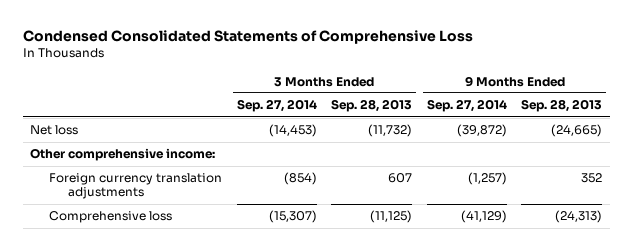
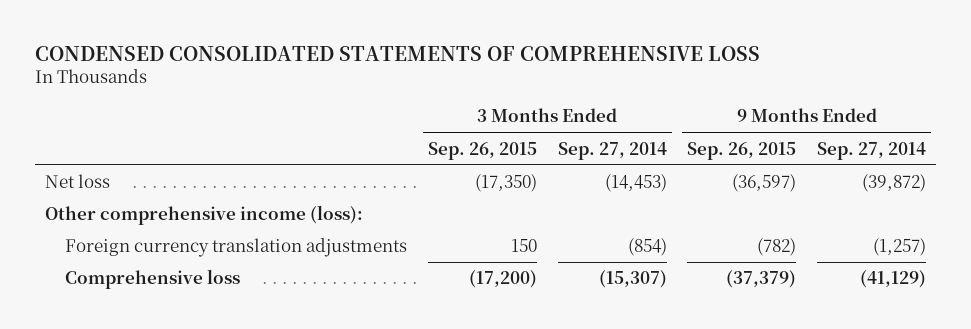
[22,30,473,45] Condensed Consolidated Statements of Comprehensive Loss -> [34,45,760,61] CONDENSED CONSOLIDATED STATEMENTS OF COMPREHENSIVE LOSS
[331,99,413,113] Sep. 28, 2013 -> none
[521,99,603,113] Sep. 28, 2013 -> none
none -> [427,141,537,160] Sep. 26, 2015
none -> [687,141,797,160] Sep. 26, 2015
[29,148,215,162] Other comprehensive income: -> [45,205,364,226] Other comprehensive income (loss):

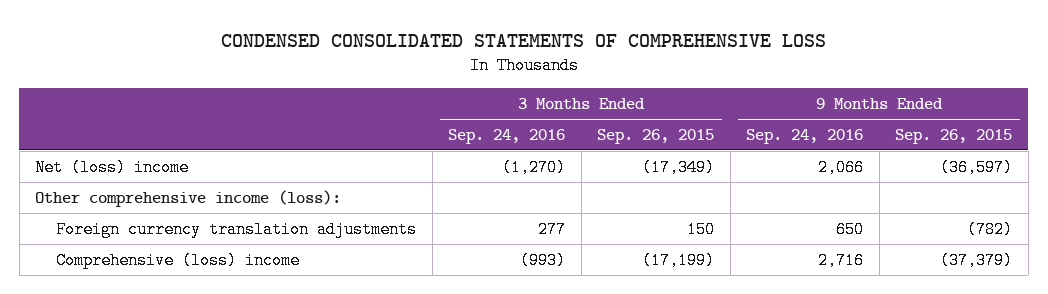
[557,141,667,160] Sep. 27, 2014 -> none
[817,141,927,160] Sep. 27, 2014 -> none
none -> [448,128,566,144] Sep. 24, 2016
none -> [746,128,864,144] Sep. 24, 2016
[45,174,111,189] Net loss -> [35,158,190,176] Net (loss) income
[474,174,537,193] (17,350) -> [642,158,716,176] (17,349)
[65,269,241,290] Comprehensive loss -> [56,251,301,269] Comprehensive (loss) income
[468,270,537,289] (17,200) -> [642,251,716,269] (17,199)

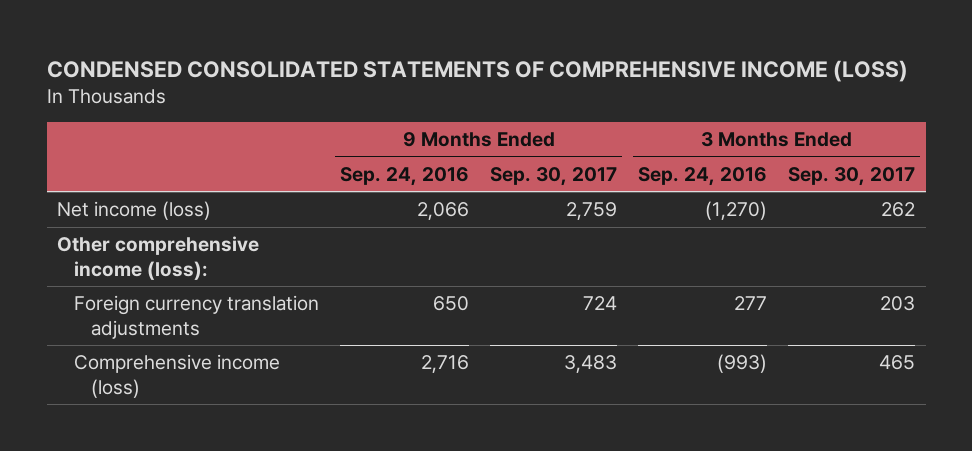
[220,33,826,47] CONDENSED CONSOLIDATED STATEMENTS OF COMPREHENSIVE LOSS -> [46,59,908,82] CONDENSED CONSOLIDATED STATEMENTS OF COMPREHENSIVE INCOME (LOSS)
[597,128,715,144] Sep. 26, 2015 -> none
[895,128,1013,144] Sep. 26, 2015 -> none
none -> [490,166,618,186] Sep. 30, 2017
none -> [788,166,916,186] Sep. 30, 2017
[35,158,190,176] Net (loss) income -> [57,201,212,221] Net income (loss)
[56,251,301,269] Comprehensive (loss) income -> [73,354,280,398] Comprehensive income (loss)

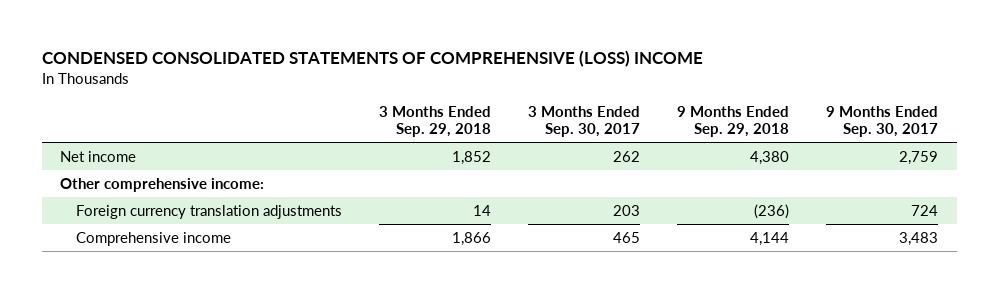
[46,59,908,82] CONDENSED CONSOLIDATED STATEMENTS OF COMPREHENSIVE INCOME (LOSS) -> [41,50,703,68] CONDENSED CONSOLIDATED STATEMENTS OF COMPREHENSIVE (LOSS) INCOME
[340,166,470,186] Sep. 24, 2016 -> none
[638,166,768,186] Sep. 24, 2016 -> none
none -> [379,106,492,138] 3 Months Ended Sep. 29, 2018
none -> [677,106,790,138] 9 Months Ended Sep. 29, 2018
[57,201,212,221] Net income (loss) -> [60,150,137,162] Net income
[57,236,260,280] Other comprehensive income (loss): -> [60,177,265,192] Other comprehensive income:
[73,354,280,398] Comprehensive income (loss) -> [76,231,232,246] Comprehensive income

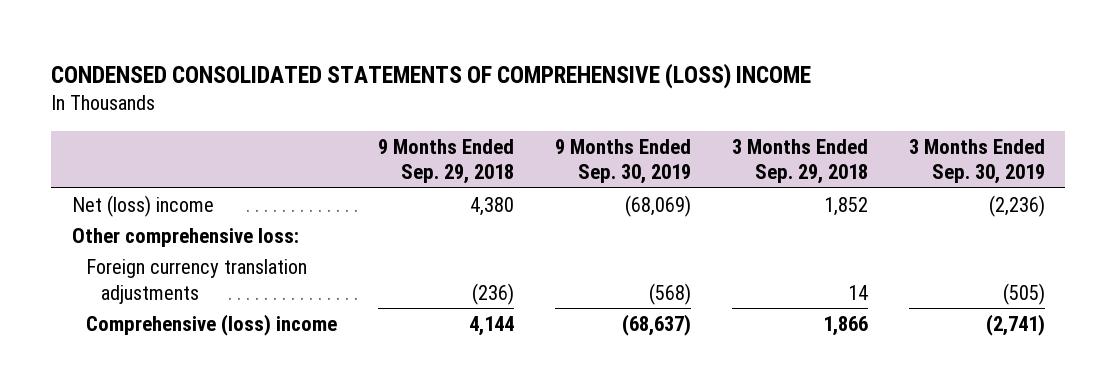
[528,106,641,138] 3 Months Ended Sep. 30, 2017 -> none
[826,106,939,138] 9 Months Ended Sep. 30, 2017 -> none
none -> [555,138,692,185] 9 Months Ended Sep. 30, 2019
none -> [908,138,1045,185] 3 Months Ended Sep. 30, 2019
[60,150,137,162] Net income -> [71,194,214,217] Net (loss) income
[60,177,265,192] Other comprehensive income: -> [71,227,299,247] Other comprehensive loss:
[76,231,232,246] Comprehensive income -> [86,313,338,336] Comprehensive (loss) income

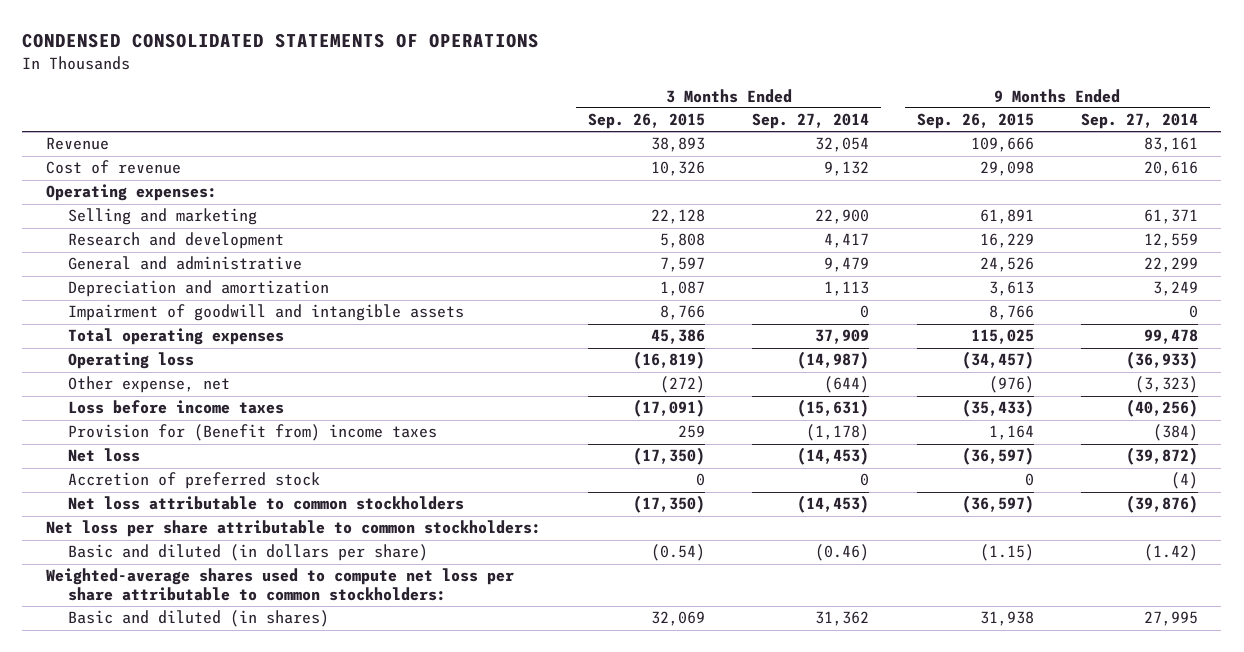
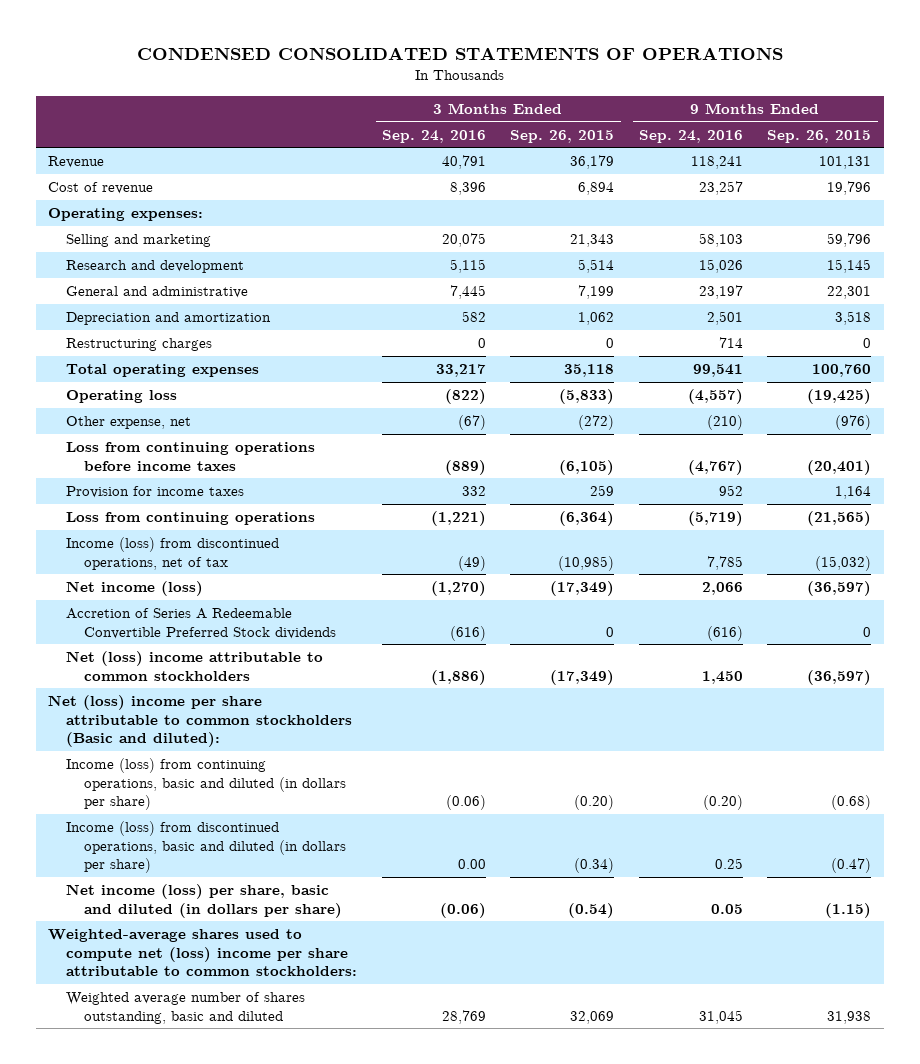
[752,113,870,130] Sep. 27, 2014 -> none
[1080,113,1198,130] Sep. 27, 2014 -> none
none -> [381,129,486,143] Sep. 24, 2016
none -> [638,129,743,143] Sep. 24, 2016
[651,137,706,153] 38,893 -> [570,155,615,170] 36,179
[970,137,1034,153] 109,666 -> [819,156,872,170] 101,131
[651,161,706,177] 10,326 -> [578,182,615,196] 6,894
[979,161,1034,177] 29,098 -> [827,181,872,196] 19,796
[68,304,465,322] Impairment of goodwill and intangible assets -> none
[651,209,706,225] 22,128 -> [570,234,615,248] 21,343
[979,209,1034,225] 61,891 -> [827,233,872,248] 59,796
[660,233,706,249] 5,808 -> [578,259,615,274] 5,514
[979,233,1034,249] 16,229 -> [827,259,872,274] 15,145
[660,257,706,273] 7,597 -> [578,285,615,300] 7,199
[979,257,1034,273] 24,526 -> [827,286,872,300] 22,301
[660,281,706,297] 1,087 -> [578,312,615,326] 1,062
[988,281,1034,297] 3,613 -> [835,311,872,326] 3,518
none -> [66,338,213,352] Restructuring charges
[651,329,706,345] 45,386 -> [564,364,615,378] 35,118
[970,329,1034,345] 115,025 -> [812,364,872,378] 100,760
[633,351,706,370] (16,819) -> [559,389,615,405] (5,833)
[961,351,1034,370] (34,457) -> [807,389,872,405] (19,425)
[68,472,321,490] Accretion of preferred stock -> none
[68,400,285,415] Loss before income taxes -> [66,442,316,471] Loss from continuing operations before income taxes
[633,399,706,418] (17,091) -> [559,459,615,475] (6,105)
[961,399,1034,418] (35,433) -> [807,459,872,475] (20,401)
[68,424,438,442] Provision for (Benefit from) income taxes -> [66,486,245,499] Provision for income taxes
none -> [66,512,316,526] Loss from continuing operations
none -> [66,537,280,570] Income (loss) from discontinued operations, net of tax
[68,448,141,463] Net loss -> [66,581,204,597] Net income (loss)
[633,447,706,466] (17,350) -> [550,581,615,597] (17,349)
none -> [66,608,337,639] Accretion of Series A Redeemable Convertible Preferred Stock dividends
[68,496,465,511] Net loss attributable to common stockholders -> [66,651,324,681] Net (loss) income attributable to common stockholders
[633,495,706,514] (17,350) -> [550,669,615,685] (17,349)
[45,520,541,538] Net loss per share attributable to common stockholders: -> [48,695,353,748] Net (loss) income per share attributable to common stockholders (Basic and diluted):
none -> [66,758,347,811] Income (loss) from continuing operations, basic and diluted (in dollars per share)
none -> [66,821,347,874] Income (loss) from discontinued operations, basic and diluted (in dollars per share)
[68,544,429,562] Basic and diluted (in dollars per share) -> [66,884,343,918] Net income (loss) per share, basic and diluted (in dollars per share)
[45,568,514,601] Weighted-average shares used to compute net loss per share attributable to common stockholders: -> [48,929,358,977] Weighted-average shares used to compute net (loss) income per share attributable to common stockholders:
[68,610,330,628] Basic and diluted (in shares) -> [66,992,306,1024] Weighted average number of shares outstanding, basic and diluted

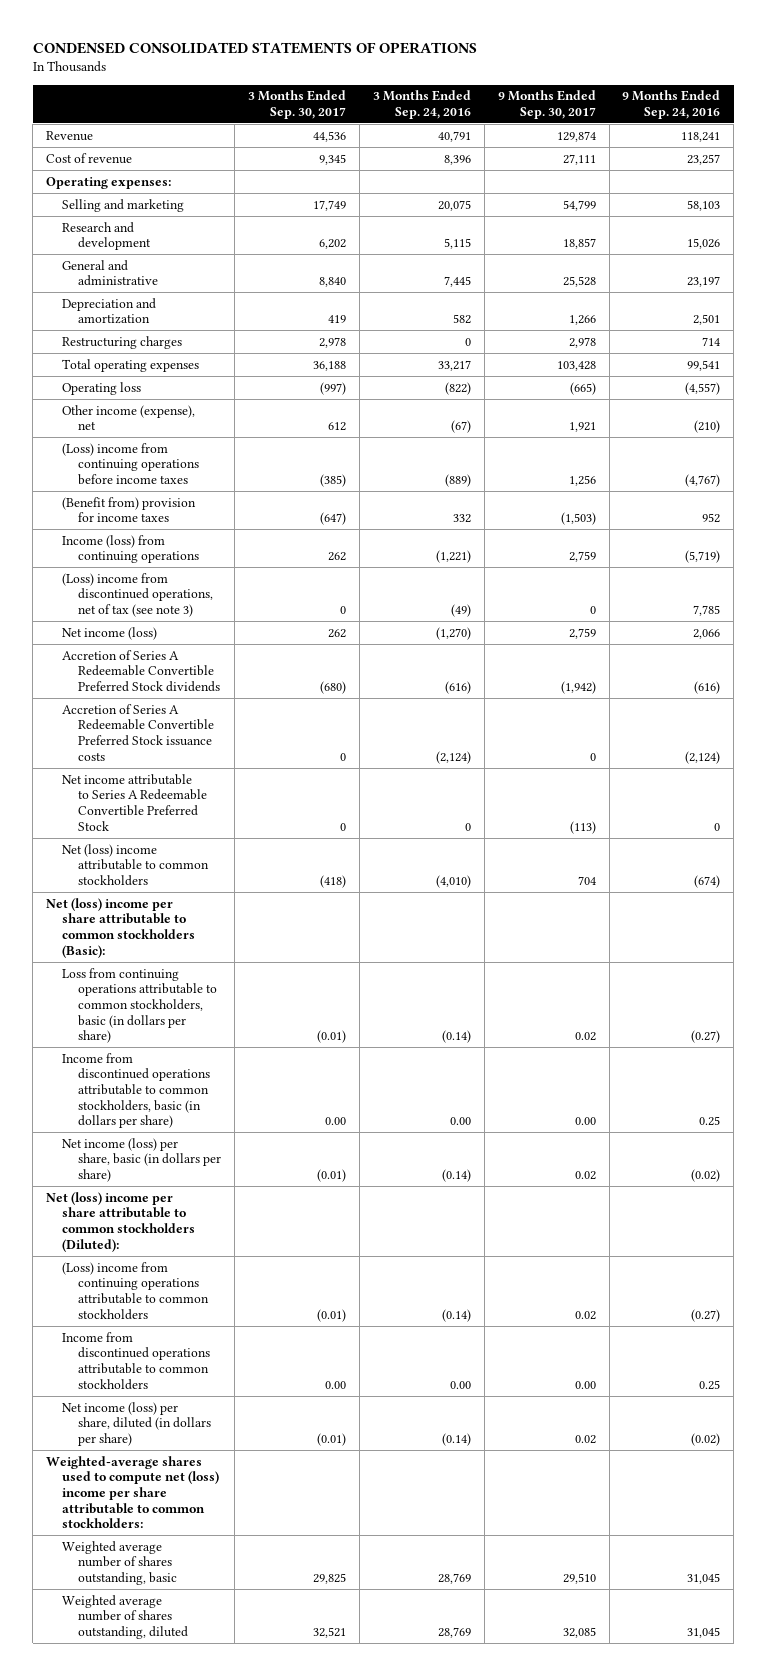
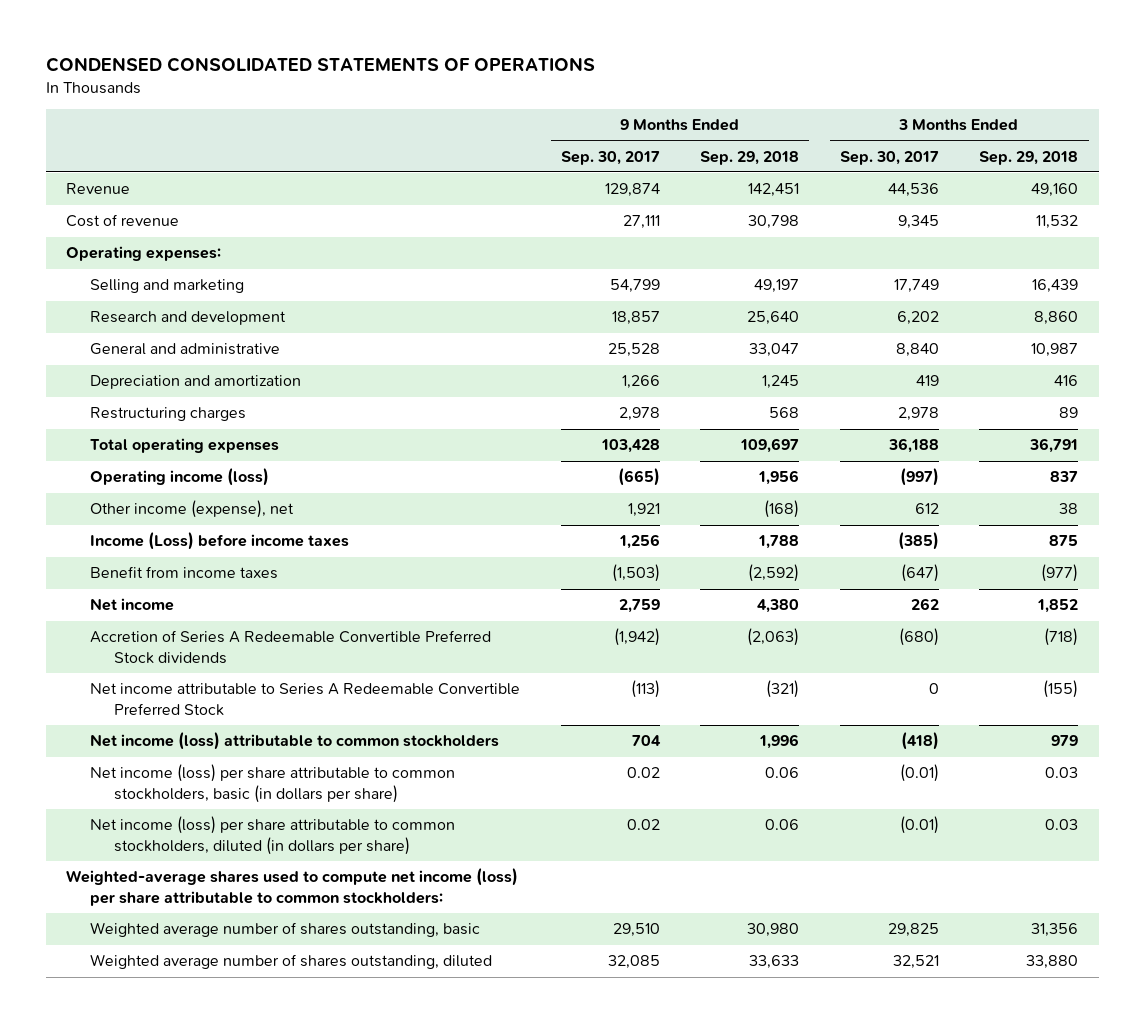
[372,90,471,119] 3 Months Ended Sep. 24, 2016 -> none
[622,90,721,119] 9 Months Ended Sep. 24, 2016 -> none
none -> [700,150,800,165] Sep. 29, 2018
none -> [979,150,1079,165] Sep. 29, 2018
[62,381,142,395] Operating loss -> [90,468,270,487] Operating income (loss)
[62,534,200,564] Income (loss) from continuing operations -> none
[62,572,214,618] (Loss) income from discontinued operations, net of tax (see note 3) -> none
[62,442,200,486] (Loss) income from continuing operations before income taxes -> [90,532,350,551] Income (Loss) before income taxes
[62,496,197,523] (Benefit from) provision for income taxes -> [90,566,279,580] Benefit from income taxes
[62,626,158,640] Net income (loss) -> [90,598,175,612] Net income
[62,703,215,761] Accretion of Series A Redeemable Convertible Preferred Stock issuance costs -> none
[45,897,196,958] Net (loss) income per share attributable to common stockholders (Basic): -> none
[62,967,218,1044] Loss from continuing operations attributable to common stockholders, basic (in dollars per share) -> none
[62,1052,211,1129] Income from discontinued operations attributable to common stockholders, basic (in dollars per share) -> none
[45,1191,196,1252] Net (loss) income per share attributable to common stockholders (Diluted): -> none
[62,1261,210,1320] (Loss) income from continuing operations attributable to common stockholders -> none
[62,1331,211,1390] Income from discontinued operations attributable to common stockholders -> none
[62,843,210,887] Net (loss) income attributable to common stockholders -> [90,732,500,751] Net income (loss) attributable to common stockholders
[62,1137,222,1183] Net income (loss) per share, basic (in dollars per share) -> [90,764,456,803] Net income (loss) per share attributable to common stockholders, basic (in dollars per share)
[62,1401,212,1447] Net income (loss) per share, diluted (in dollars per share) -> [90,816,456,855] Net income (loss) per share attributable to common stockholders, diluted (in dollars per share)
[45,1455,220,1529] Weighted-average shares used to compute net (loss) income per share attributable to common stockholders: -> [65,868,518,906] Weighted-average shares used to compute net income (loss) per share attributable to common stockholders:

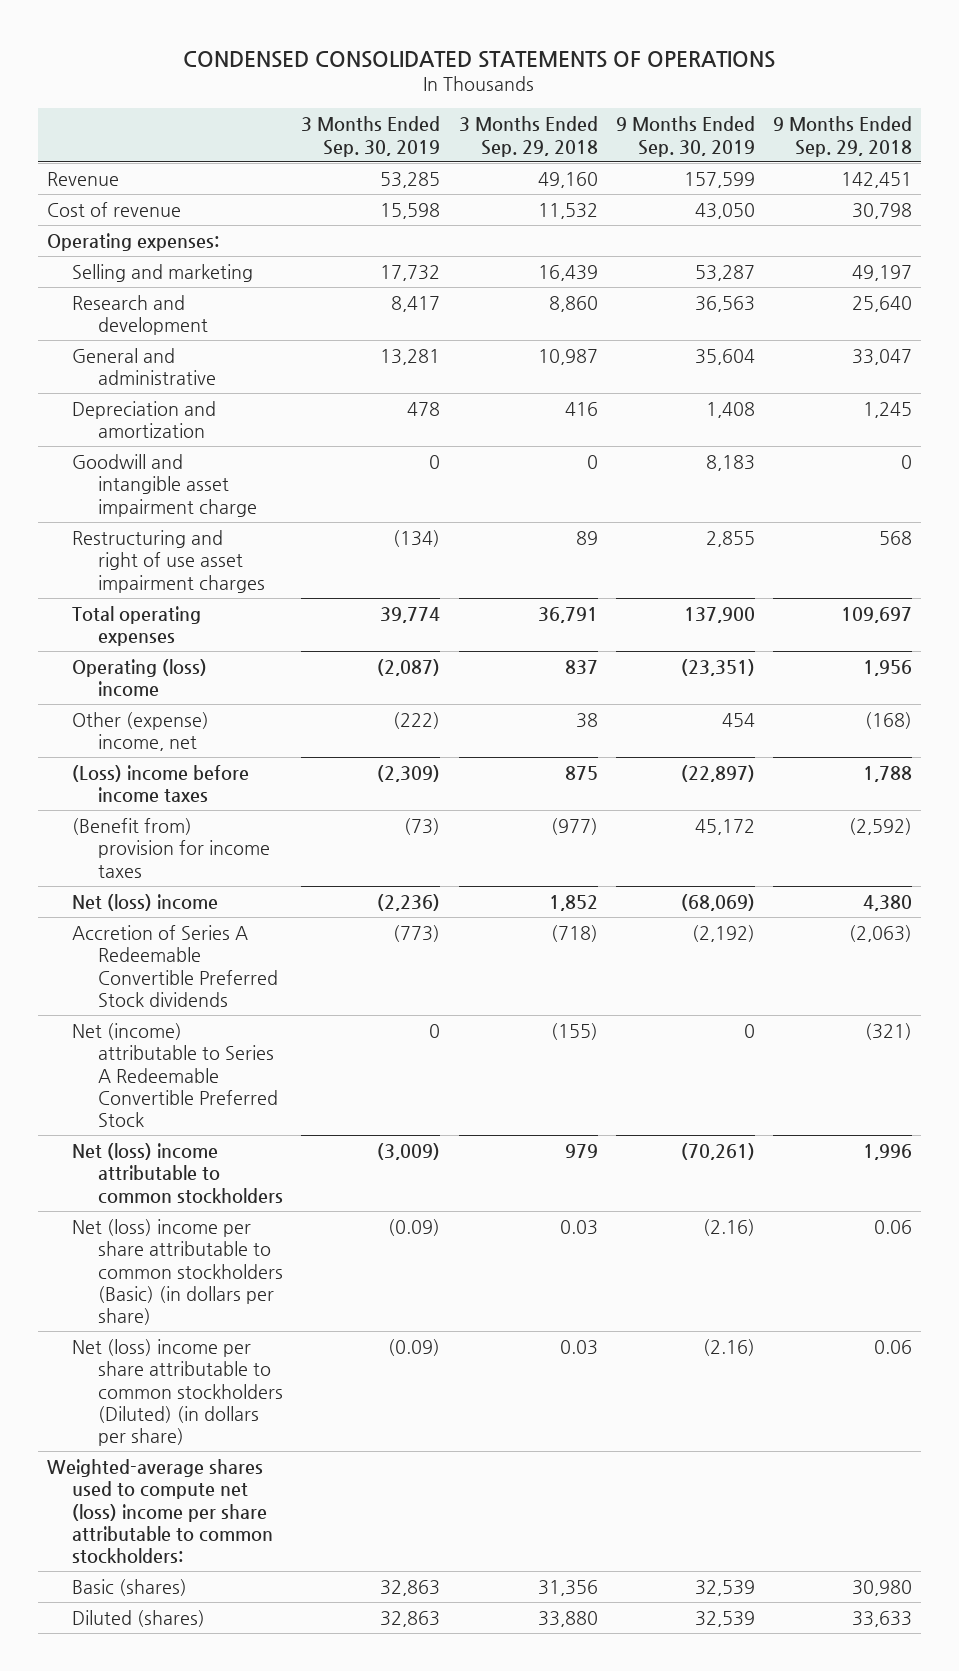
[560,150,660,165] Sep. 30, 2017 -> none
[839,150,939,165] Sep. 30, 2017 -> none
none -> [301,116,441,157] 3 Months Ended Sep. 30, 2019
none -> [615,116,755,157] 9 Months Ended Sep. 30, 2019
none -> [72,453,258,517] Goodwill and intangible asset impairment charge
[90,407,247,422] Restructuring charges -> [72,529,266,593] Restructuring and right of use asset impairment charges
[90,468,270,487] Operating income (loss) -> [72,658,208,698] Operating (loss) income
[90,500,295,519] Other income (expense), net -> [72,711,210,752] Other (expense) income, net
[90,532,350,551] Income (Loss) before income taxes -> [72,764,250,804] (Loss) income before income taxes
[90,566,279,580] Benefit from income taxes -> [72,817,271,878] (Benefit from) provision for income taxes
[90,598,175,612] Net income -> [72,893,219,911] Net (loss) income
[90,683,521,716] Net income attributable to Series A Redeemable Convertible Preferred Stock -> [72,1022,279,1128] Net (income) attributable to Series A Redeemable Convertible Preferred Stock
[90,732,500,751] Net income (loss) attributable to common stockholders -> [72,1142,284,1204] Net (loss) income attributable to common stockholders
[90,764,456,803] Net income (loss) per share attributable to common stockholders, basic (in dollars per share) -> [72,1218,284,1326] Net (loss) income per share attributable to common stockholders (Basic) (in dollars per share)
[90,816,456,855] Net income (loss) per share attributable to common stockholders, diluted (in dollars per share) -> [72,1338,284,1447] Net (loss) income per share attributable to common stockholders (Diluted) (in dollars per share)
[65,868,518,906] Weighted-average shares used to compute net income (loss) per share attributable to common stockholders: -> [46,1458,274,1565] Weighted-average shares used to compute net (loss) income per share attributable to common stockholders:
[90,922,481,938] Weighted average number of shares outstanding, basic -> [72,1578,188,1596] Basic (shares)
[90,954,493,970] Weighted average number of shares outstanding, diluted -> [72,1609,206,1627] Diluted (shares)

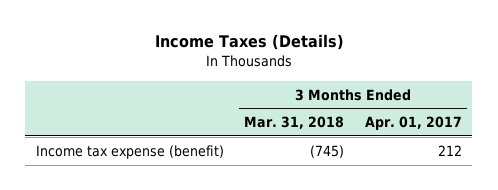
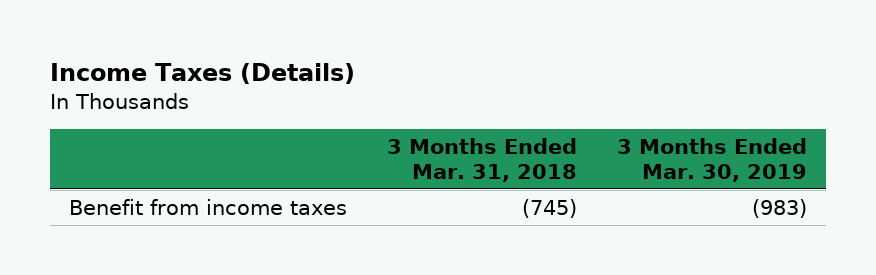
[365,116,463,131] Apr. 01, 2017 -> none
none -> [616,137,807,182] 3 Months Ended Mar. 30, 2019
[35,145,224,160] Income tax expense (benefit) -> [69,198,348,215] Benefit from income taxes

